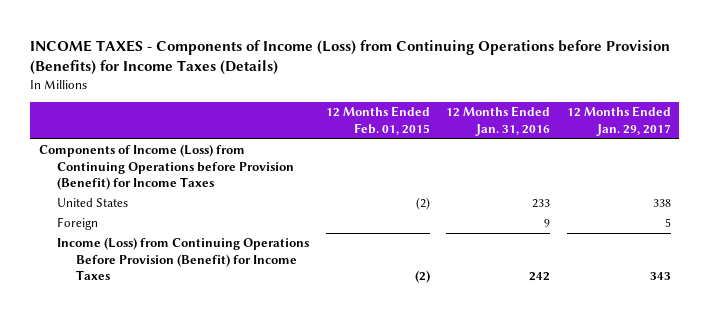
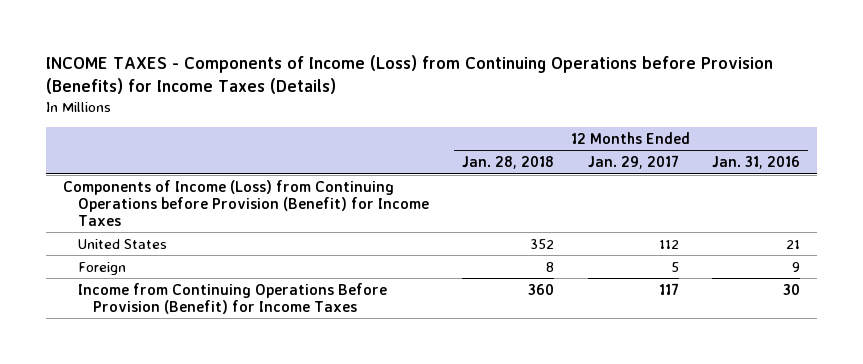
[325,106,430,135] 12 Months Ended Feb. 01, 2015 -> none
none -> [462,156,555,170] Jan. 28, 2018
[532,199,551,209] 233 -> [786,239,801,249] 21
[653,199,672,208] 338 -> [658,239,679,249] 112
[57,237,310,281] Income (Loss) from Continuing Operations Before Provision (Benefit) for Income Taxes -> [77,282,387,314] Income from Continuing Operations Before Provision (Benefit) for Income Taxes
[529,272,551,282] 242 -> [783,283,801,295] 30
[650,272,672,281] 343 -> [658,282,679,295] 117

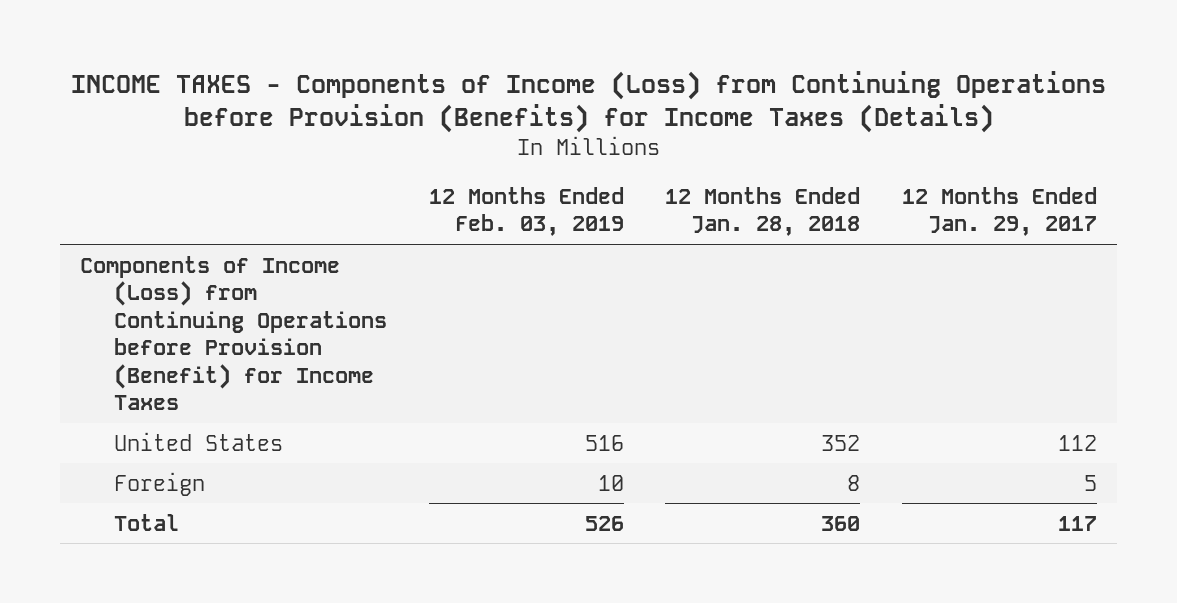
[712,156,801,170] Jan. 31, 2016 -> none
none -> [428,186,624,237] 12 Months Ended Feb. 03, 2019
[77,282,387,314] Income from Continuing Operations Before Provision (Benefit) for Income Taxes -> [114,513,180,531] Total

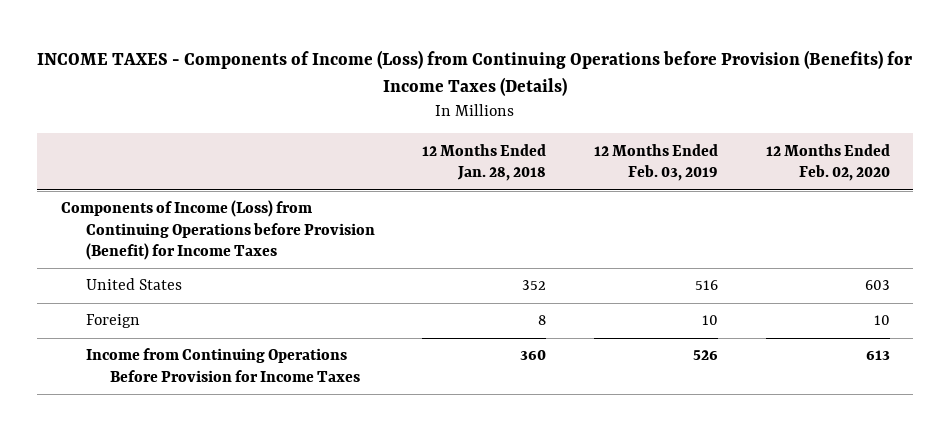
[901,186,1097,237] 12 Months Ended Jan. 29, 2017 -> none
none -> [765,143,890,182] 12 Months Ended Feb. 02, 2020
[114,513,180,531] Total -> [85,348,361,382] Income from Continuing Operations Before Provision for Income Taxes

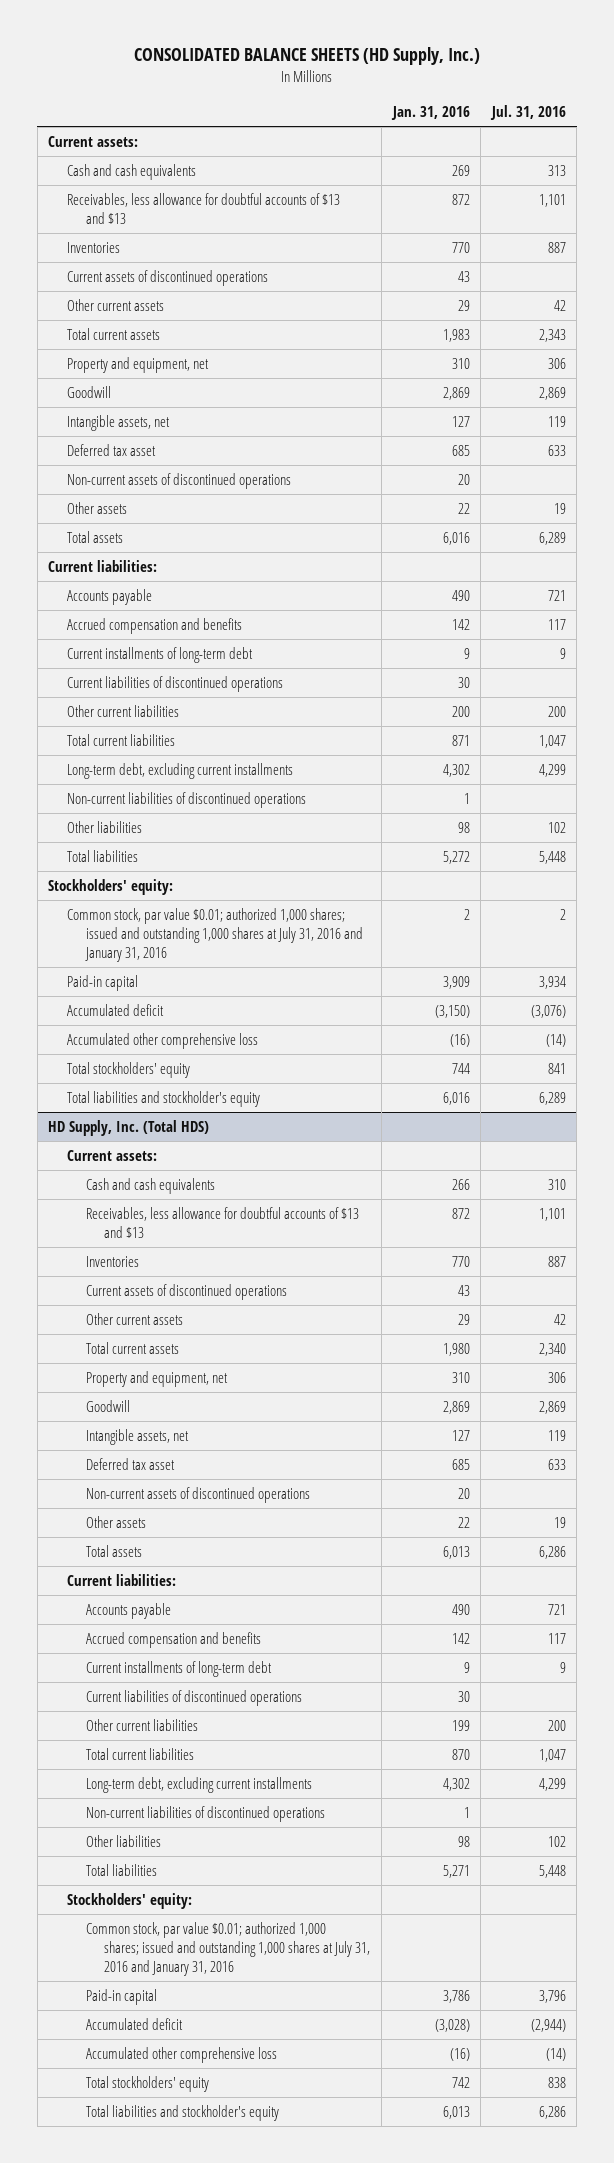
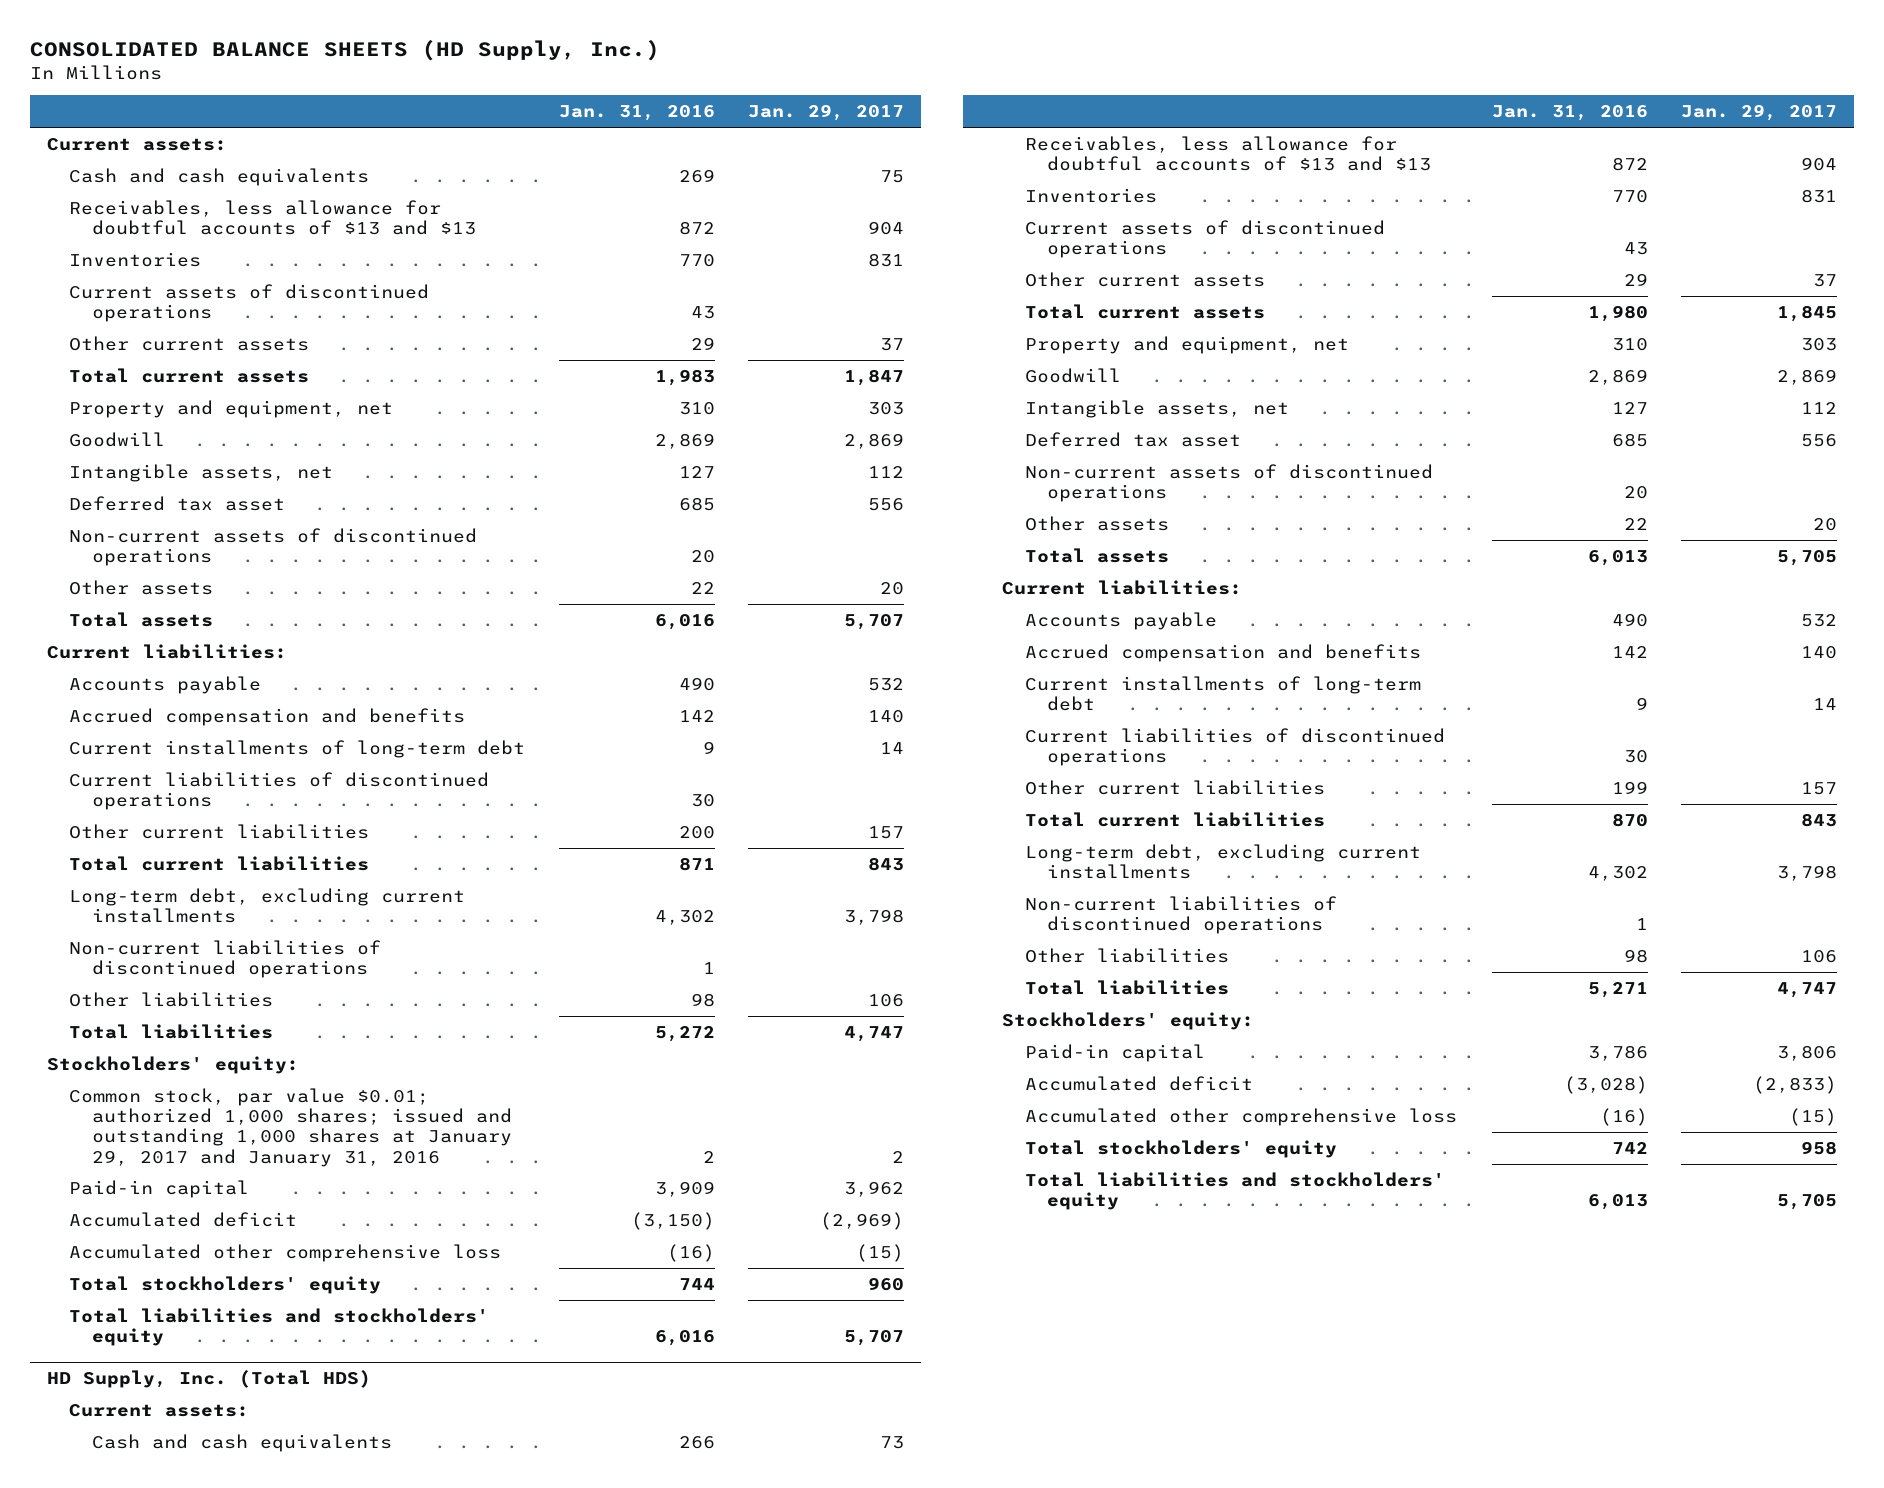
[489,104,566,120] Jul. 31, 2016 -> none
none -> [748,104,905,122] Jan. 29, 2017
[67,908,363,962] Common stock, par value $0.01; authorized 1,000 shares; issued and outstanding 1,000 shares at July 31, 2016 and January 31, 2016 -> [69,1087,512,1167] Common stock, par value $0.01; authorized 1,000 shares; issued and outstanding 1,000 shares at January 29, 2017 and January 31, 2016
[67,1091,261,1108] Total liabilities and stockholder's equity -> [69,1307,490,1346] Total liabilities and stockholders' equity
[85,1922,371,1976] Common stock, par value $0.01; authorized 1,000 shares; issued and outstanding 1,000 shares at July 31, 2016 and January 31, 2016 -> none
[85,2105,279,2122] Total liabilities and stockholder's equity -> [1024,1171,1445,1210] Total liabilities and stockholders' equity

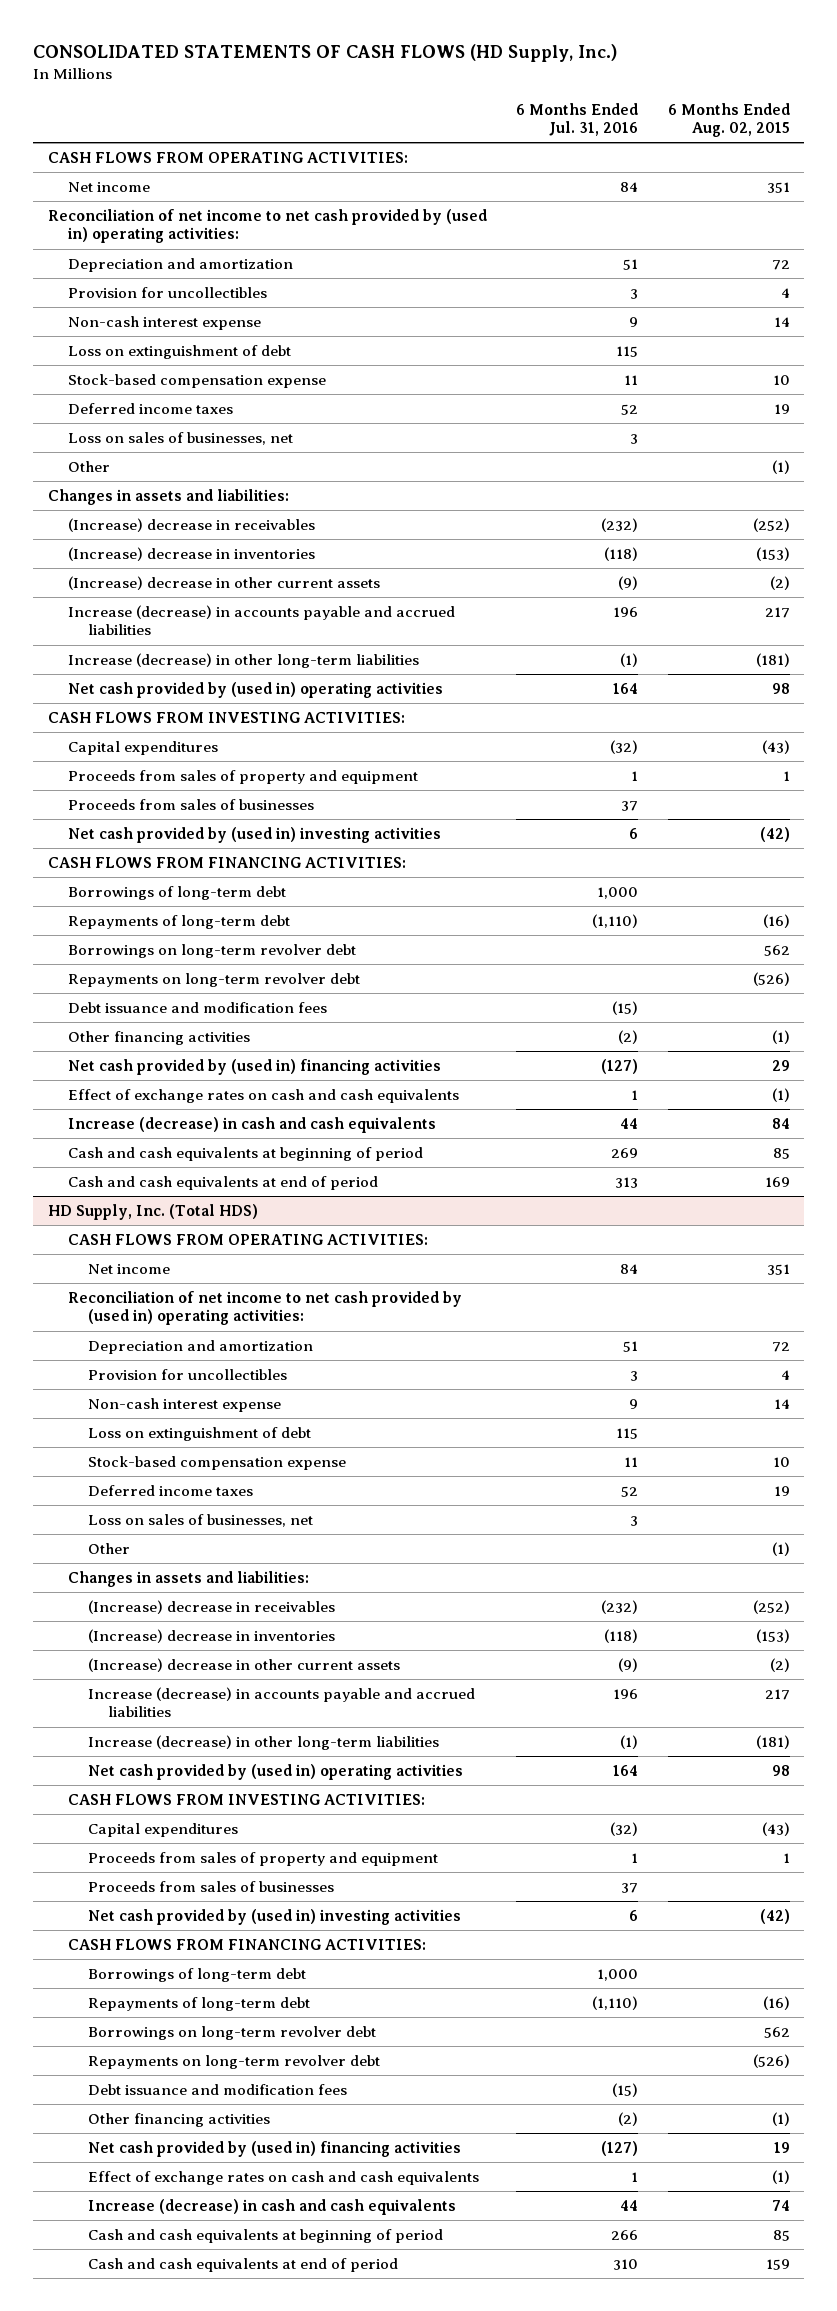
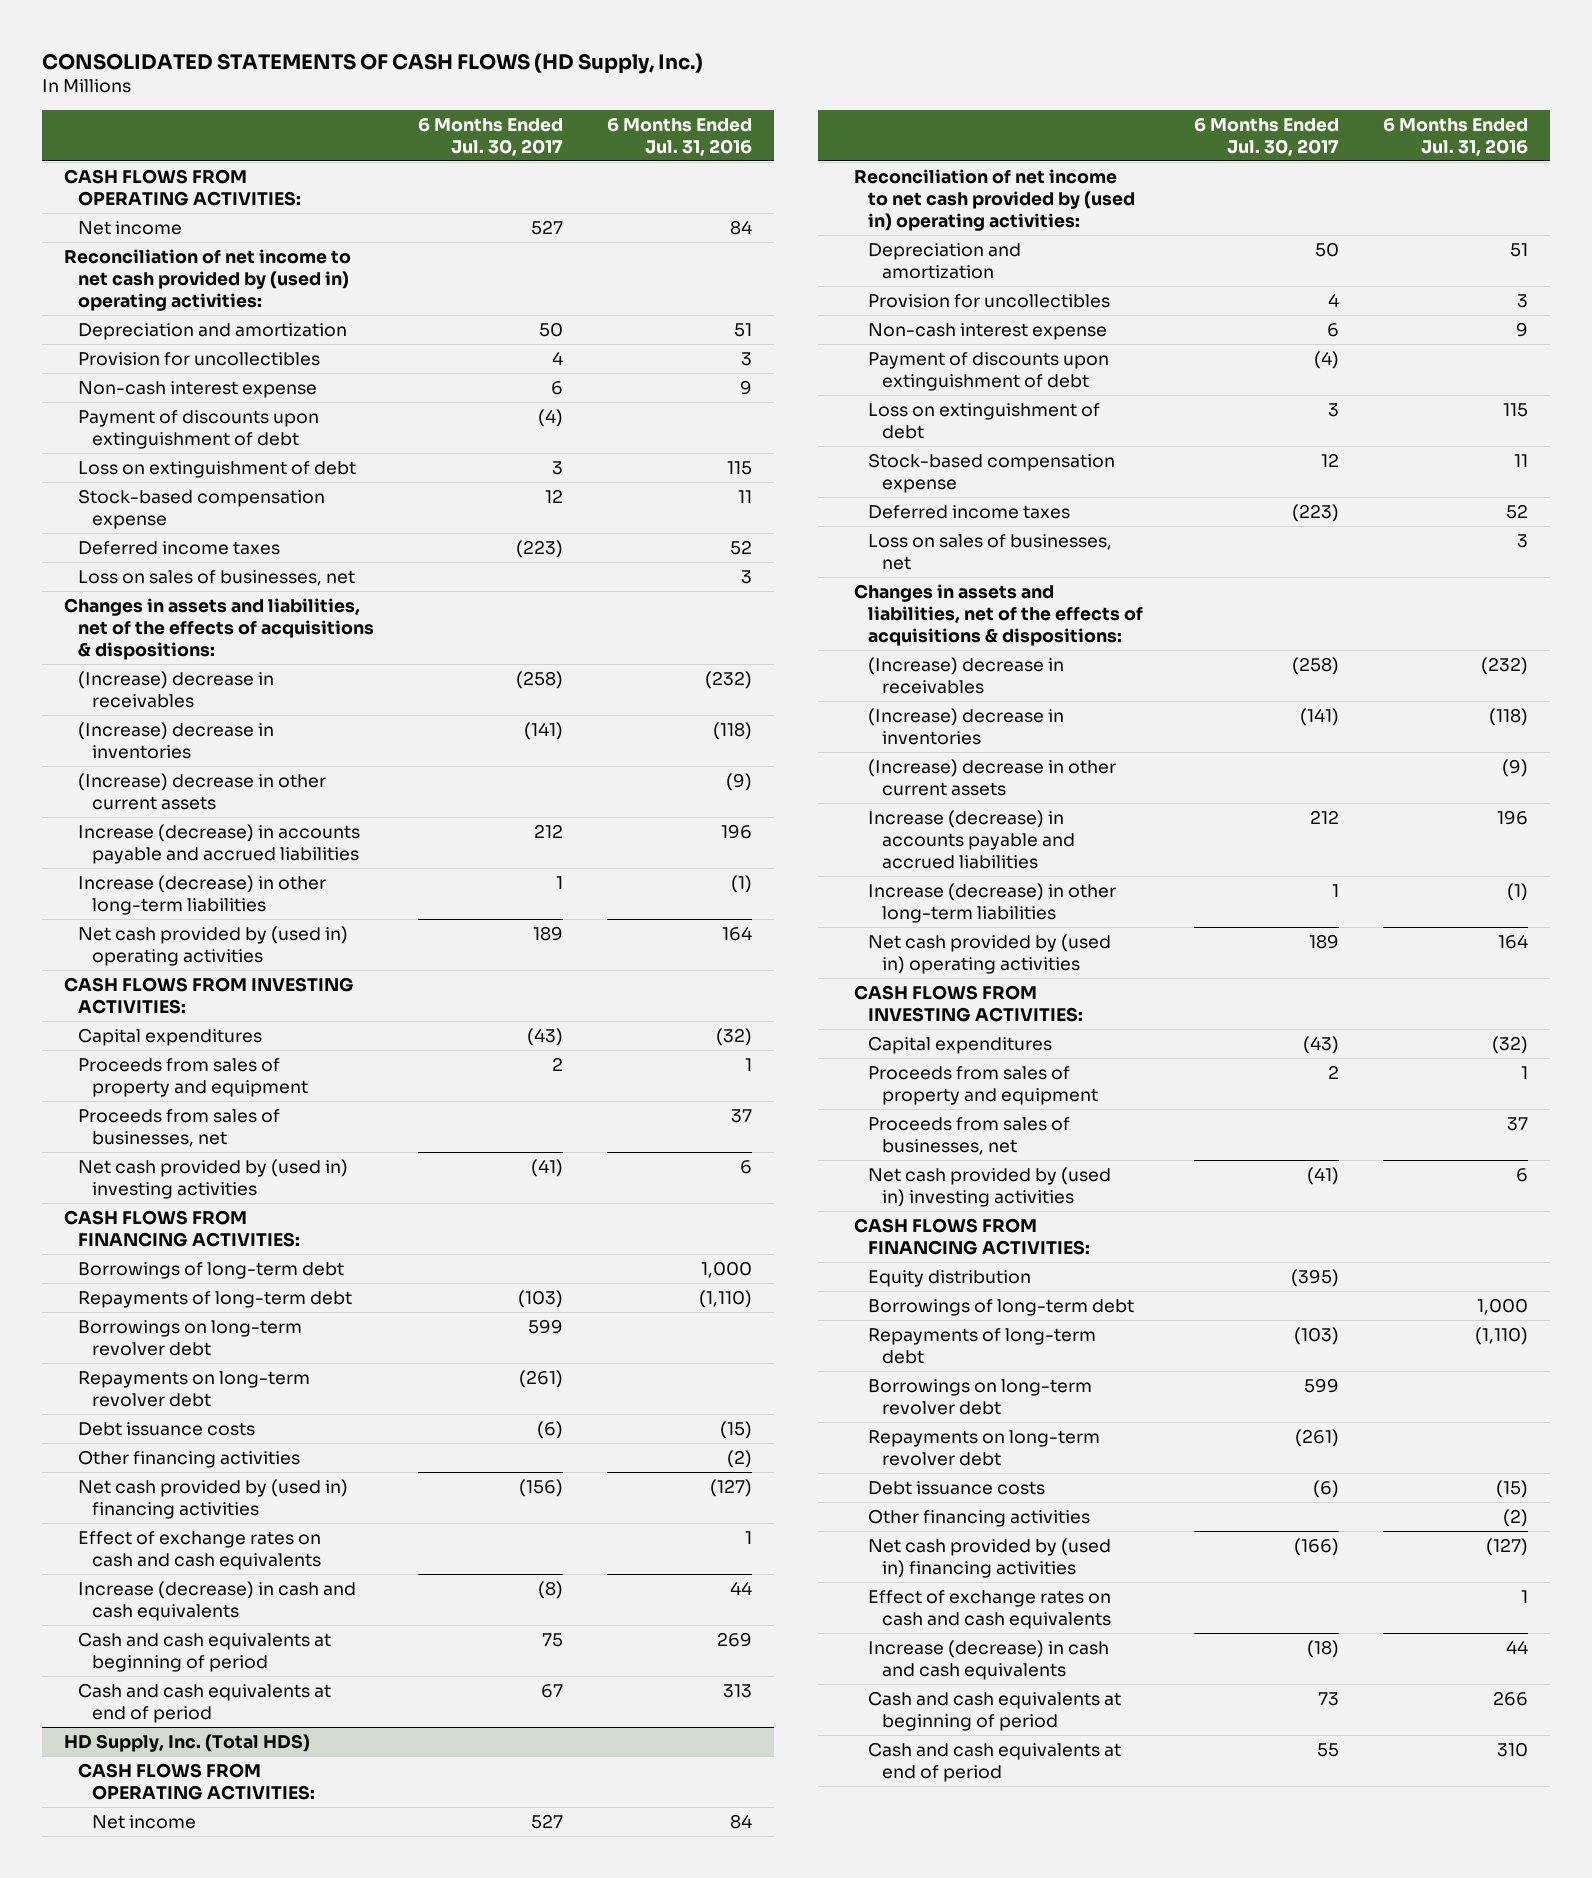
[667,102,790,137] 6 Months Ended Aug. 02, 2015 -> none
none -> [418,117,564,156] 6 Months Ended Jul. 30, 2017
none -> [78,409,320,450] Payment of discounts upon extinguishment of debt
[67,461,110,473] Other -> none
[47,489,289,506] Changes in assets and liabilities: -> [64,597,375,661] Changes in assets and liabilities, net of the effects of acquisitions & dispositions:
[67,799,314,811] Proceeds from sales of businesses -> [78,1108,281,1148] Proceeds from sales of businesses, net
[67,1002,327,1014] Debt issuance and modification fees -> [78,1421,256,1436] Debt issuance costs
none -> [867,351,1109,392] Payment of discounts upon extinguishment of debt
[87,1543,130,1555] Other -> none
[67,1571,309,1588] Changes in assets and liabilities: -> [853,583,1143,647] Changes in assets and liabilities, net of the effects of acquisitions & dispositions:
[87,1881,334,1893] Proceeds from sales of businesses -> [867,1116,1070,1156] Proceeds from sales of businesses, net
none -> [867,1269,1031,1287] Equity distribution
[87,2084,347,2096] Debt issuance and modification fees -> [867,1480,1045,1495] Debt issuance costs

